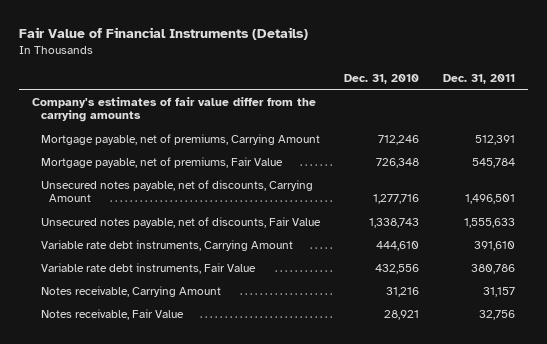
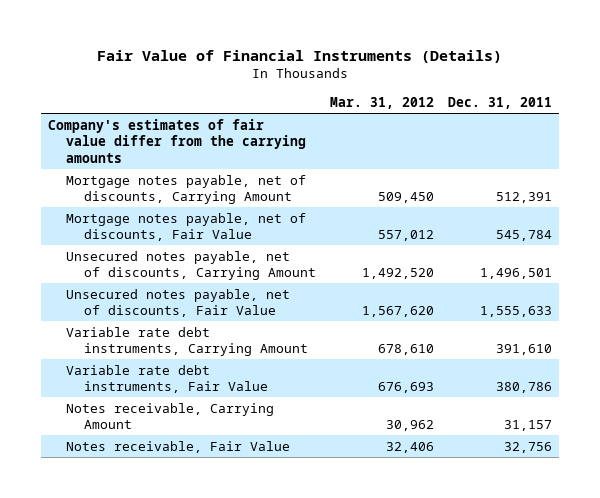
[343,74,419,85] Dec. 31, 2010 -> none
none -> [329,96,434,109] Mar. 31, 2012
[40,133,320,145] Mortgage payable, net of premiums, Carrying Amount -> [65,174,306,205] Mortgage notes payable, net of discounts, Carrying Amount
[40,156,283,168] Mortgage payable, net of premiums, Fair Value -> [65,212,306,242] Mortgage notes payable, net of discounts, Fair Value

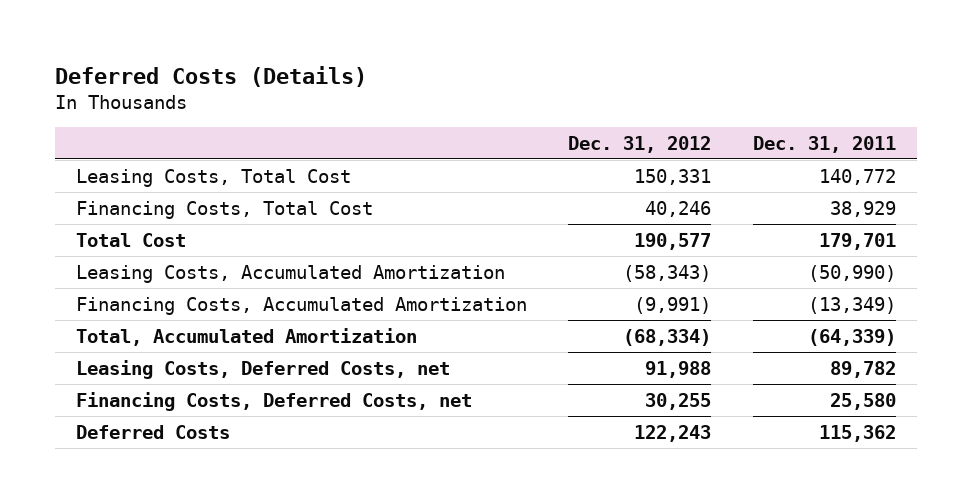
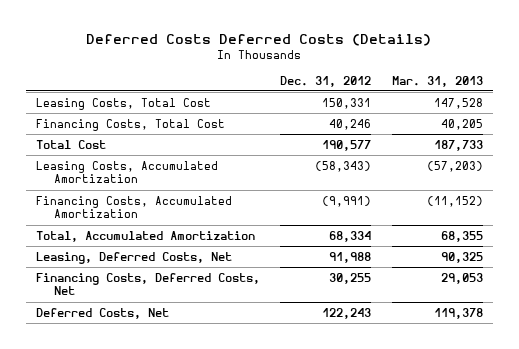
[54,65,367,87] Deferred Costs (Details) -> [86,33,432,46] Deferred Costs Deferred Costs (Details)
[753,135,897,153] Dec. 31, 2011 -> none
none -> [391,75,483,87] Mar. 31, 2013
[623,328,712,346] (68,334) -> [329,230,372,242] 68,334
[75,359,450,379] Leasing Costs, Deferred Costs, net -> [36,251,233,264] Leasing, Deferred Costs, Net
[75,391,472,411] Financing Costs, Deferred Costs, net -> [36,272,261,296] Financing Costs, Deferred Costs, Net
[75,424,230,439] Deferred Costs -> [36,307,170,319] Deferred Costs, Net

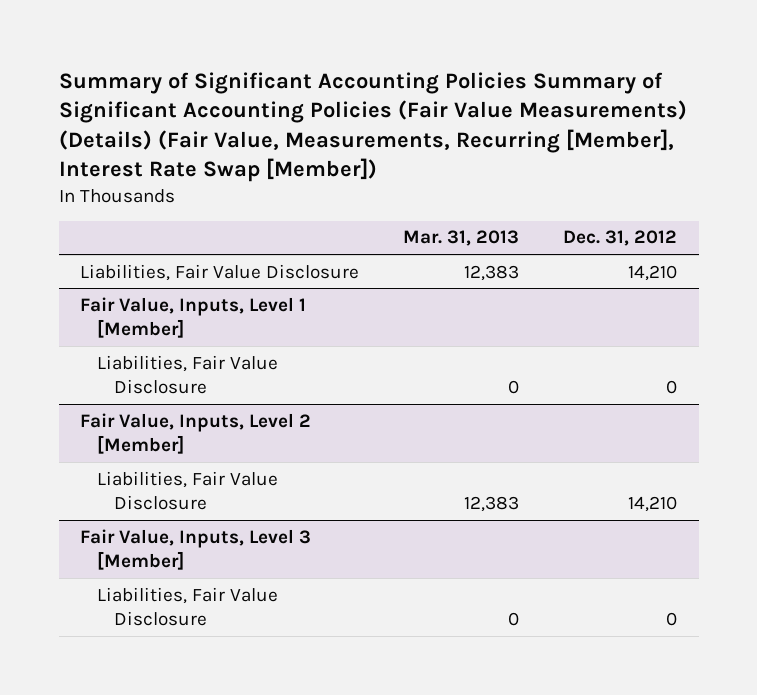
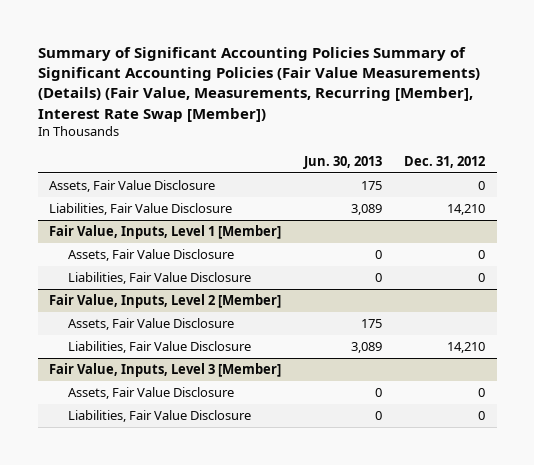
[403,230,520,247] Mar. 31, 2013 -> none
none -> [302,155,382,169] Jun. 30, 2013
none -> [48,180,215,193] Assets, Fair Value Disclosure
none -> [68,249,235,262] Assets, Fair Value Disclosure
none -> [68,318,235,331] Assets, Fair Value Disclosure
none -> [68,387,235,400] Assets, Fair Value Disclosure

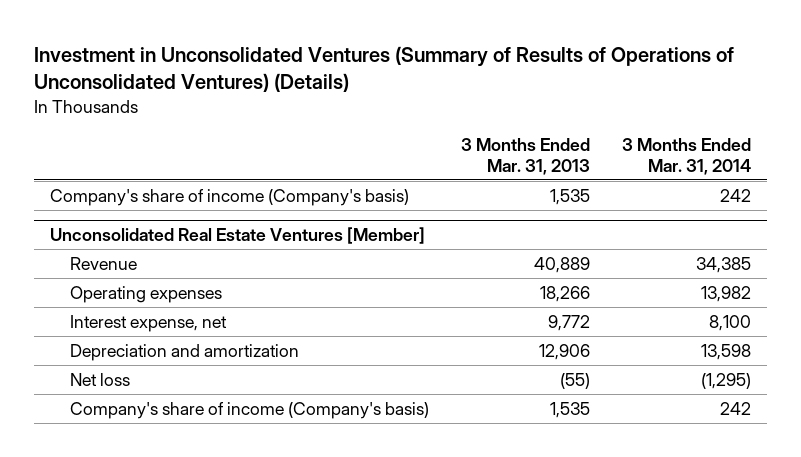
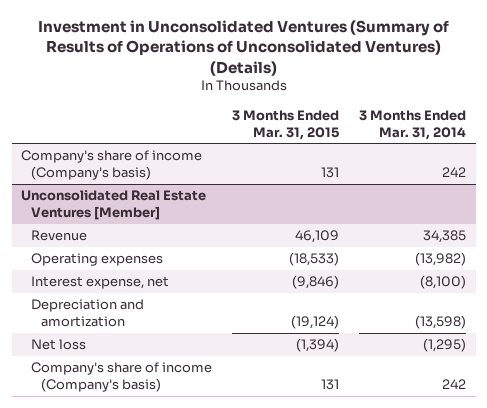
[461,138,591,176] 3 Months Ended Mar. 31, 2013 -> none
none -> [231,109,339,140] 3 Months Ended Mar. 31, 2015
[700,285,751,302] 13,982 -> [414,252,466,267] (13,982)
[708,314,751,331] 8,100 -> [419,275,466,290] (8,100)
[700,343,751,360] 13,598 -> [414,315,466,330] (13,598)

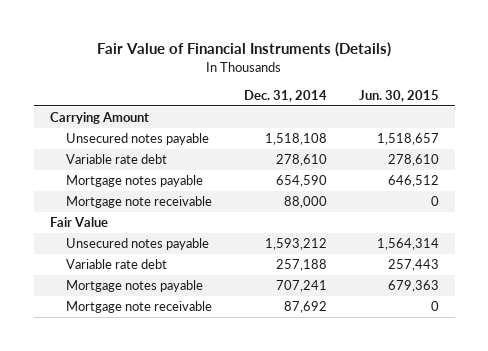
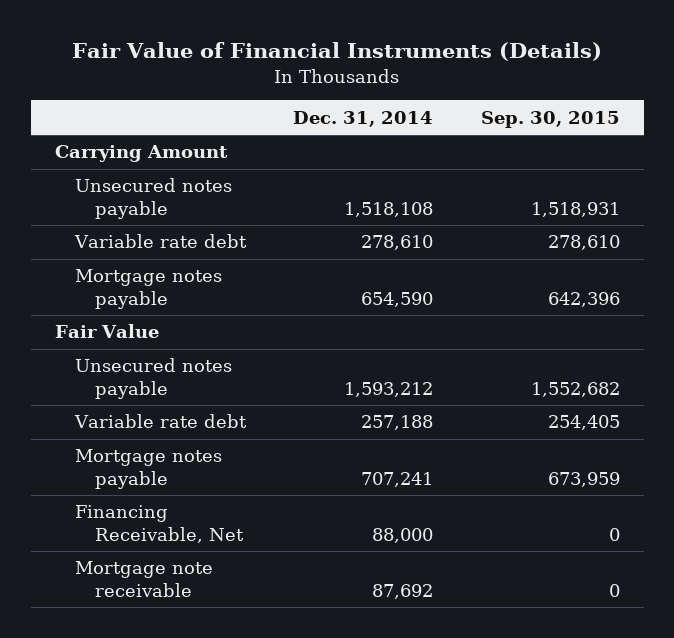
[358,89,439,102] Jun. 30, 2015 -> none
none -> [480,110,620,128] Sep. 30, 2015
[65,196,212,209] Mortgage note receivable -> none
none -> [74,505,244,543] Financing Receivable, Net

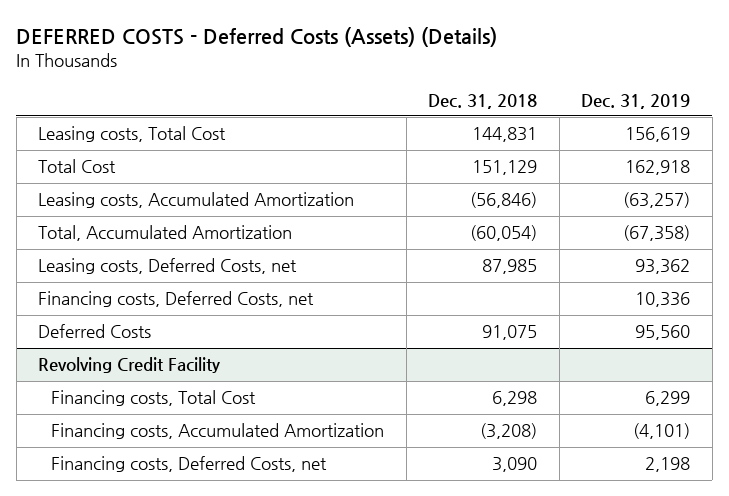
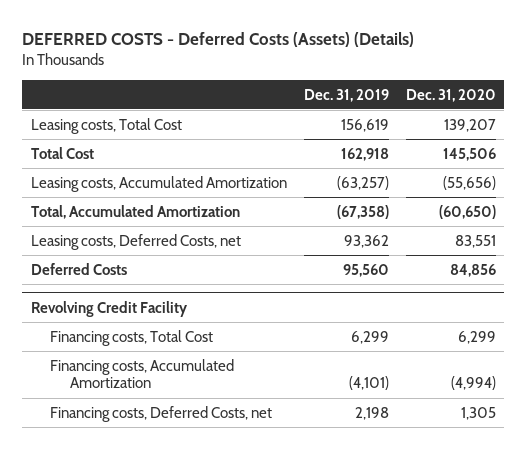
[428,93,538,109] Dec. 31, 2018 -> none
none -> [405,88,496,102] Dec. 31, 2020
[38,291,315,308] Financing costs, Deferred Costs, net -> none

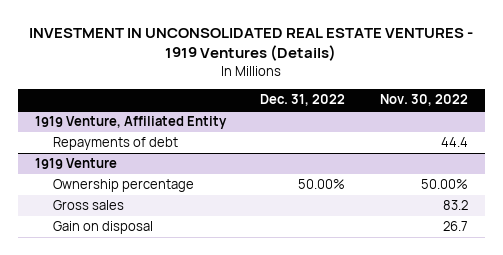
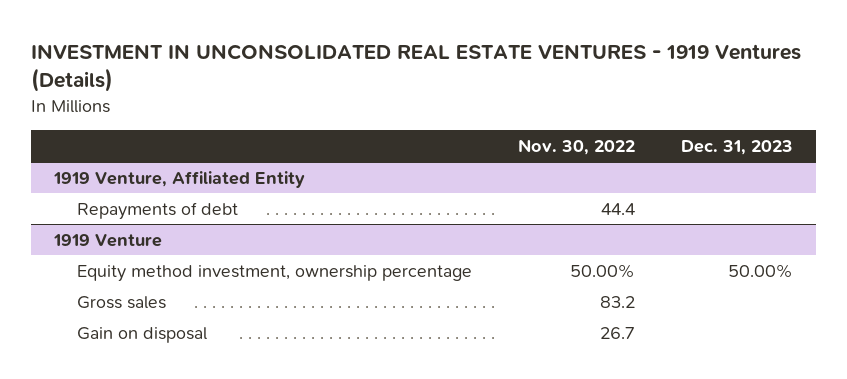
[260,94,346,107] Dec. 31, 2022 -> none
none -> [680,139,793,155] Dec. 31, 2023
[52,179,194,193] Ownership percentage -> [77,264,473,282] Equity method investment, ownership percentage

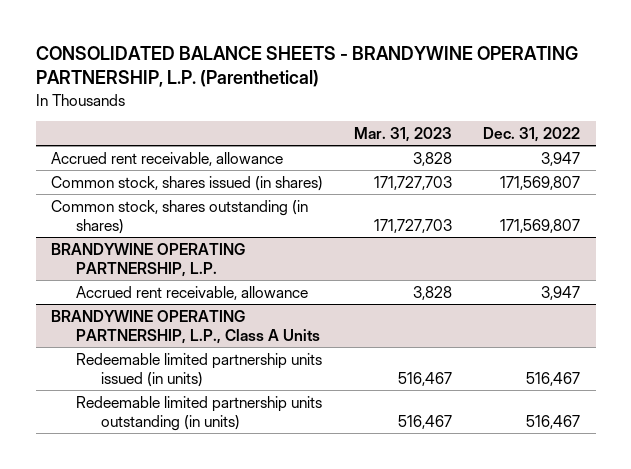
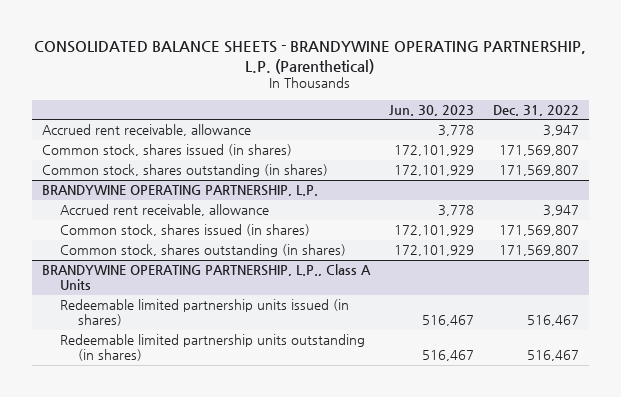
[354,127,453,143] Mar. 31, 2023 -> none
none -> [388,104,474,116] Jun. 30, 2023
none -> [59,224,310,237] Common stock, shares issued (in shares)
none -> [59,244,346,258] Common stock, shares outstanding (in shares)
[76,352,323,388] Redeemable limited partnership units issued (in units) -> [59,299,349,327] Redeemable limited partnership units issued (in shares)
[76,395,323,432] Redeemable limited partnership units outstanding (in units) -> [59,334,365,362] Redeemable limited partnership units outstanding (in shares)

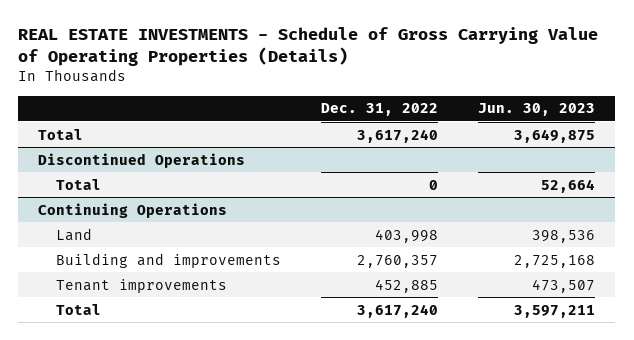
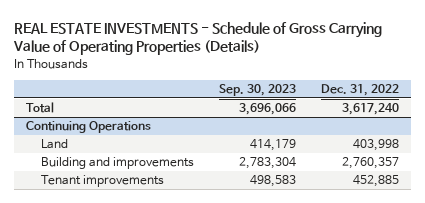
[478,103,596,117] Jun. 30, 2023 -> none
none -> [219,84,297,97] Sep. 30, 2023
[38,152,246,168] Discontinued Operations -> none
[56,178,102,190] Total -> none
[56,303,102,315] Total -> none

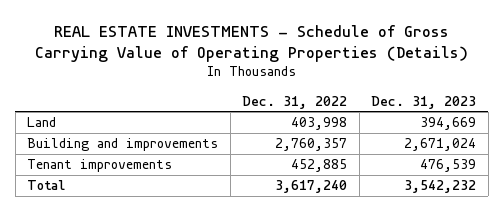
[219,84,297,97] Sep. 30, 2023 -> none
none -> [371,95,477,109] Dec. 31, 2023
[26,121,152,134] Continuing Operations -> none
[26,102,55,114] Total -> [27,180,67,191] Total

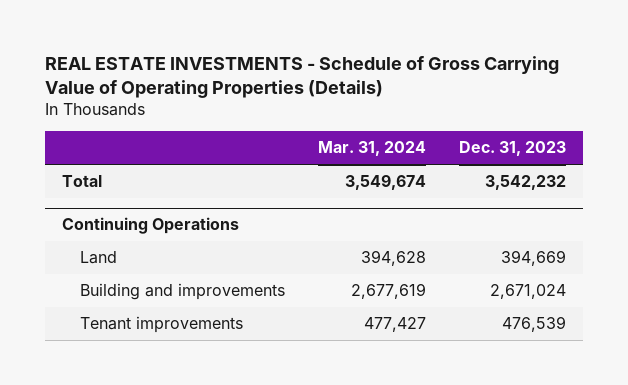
[242,95,348,109] Dec. 31, 2022 -> none
none -> [317,141,426,157] Mar. 31, 2024
[27,180,67,191] Total -> [61,175,102,188] Total
none -> [61,217,239,235] Continuing Operations

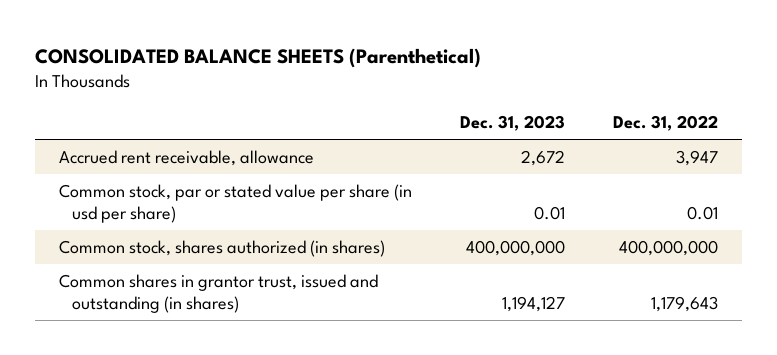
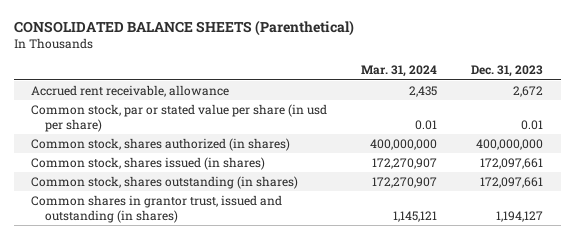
[613,115,719,132] Dec. 31, 2022 -> none
none -> [361,65,438,78] Mar. 31, 2024
none -> [30,156,265,170] Common stock, shares issued (in shares)
none -> [30,175,298,189] Common stock, shares outstanding (in shares)

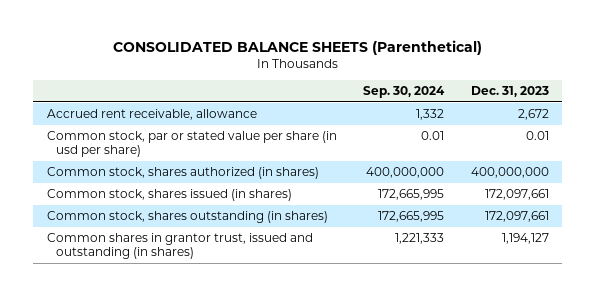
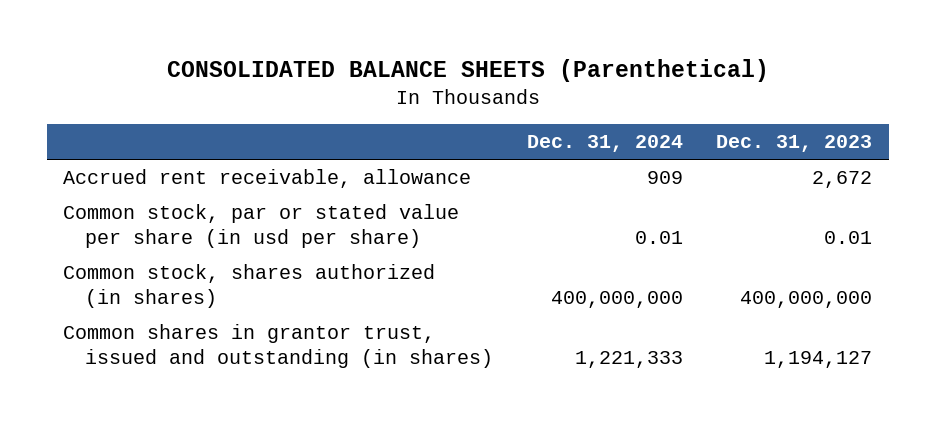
[363,86,446,99] Sep. 30, 2024 -> none
none -> [526,135,683,153] Dec. 31, 2024
[46,189,292,202] Common stock, shares issued (in shares) -> none
[46,211,328,224] Common stock, shares outstanding (in shares) -> none

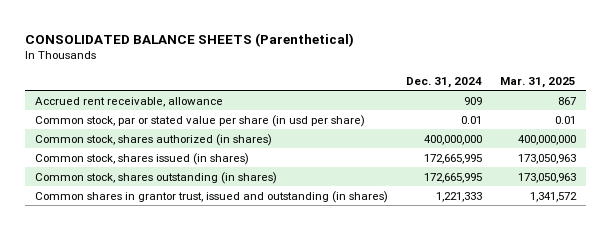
[716,135,873,153] Dec. 31, 2023 -> none
none -> [500,76,577,88] Mar. 31, 2025
none -> [34,152,249,165] Common stock, shares issued (in shares)
none -> [34,171,277,184] Common stock, shares outstanding (in shares)

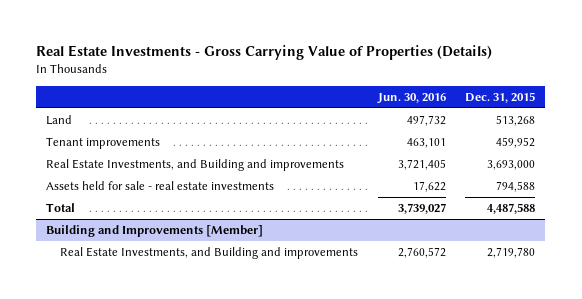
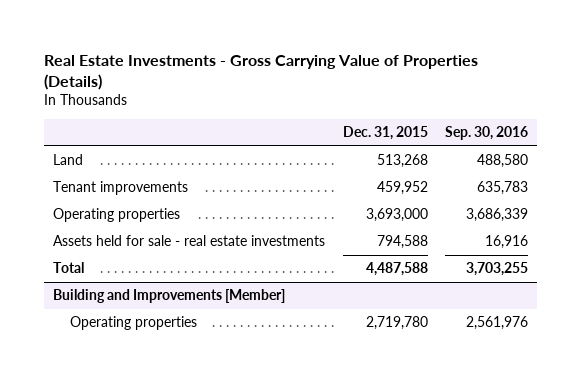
[376,92,446,104] Jun. 30, 2016 -> none
none -> [445,126,529,141] Sep. 30, 2016
[46,159,345,172] Real Estate Investments, and Building and improvements -> [53,208,181,223] Operating properties
[60,247,359,260] Real Estate Investments, and Building and improvements -> [70,316,198,331] Operating properties

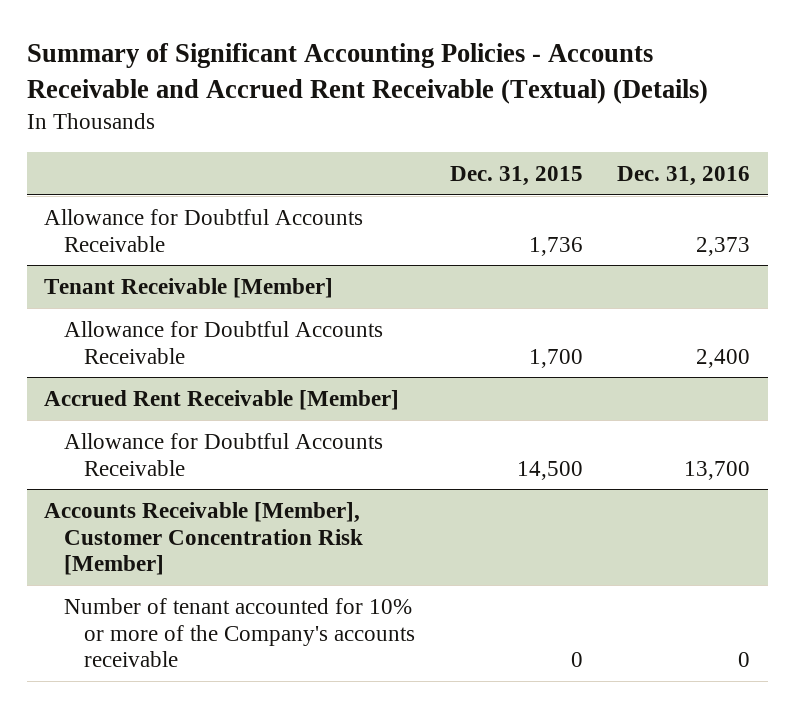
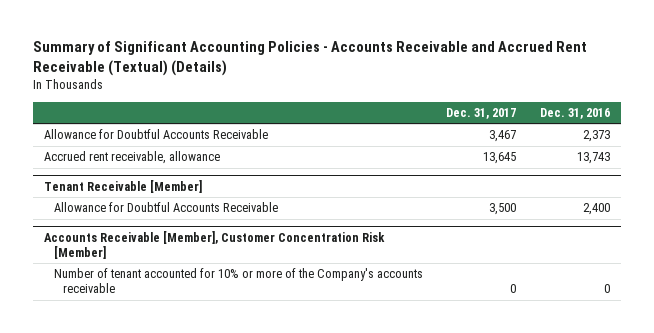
[449,166,583,187] Dec. 31, 2015 -> none
none -> [446,107,517,119] Dec. 31, 2017
none -> [44,151,221,165] Accrued rent receivable, allowance
[44,389,400,410] Accrued Rent Receivable [Member] -> none
[64,432,384,476] Allowance for Doubtful Accounts Receivable -> none

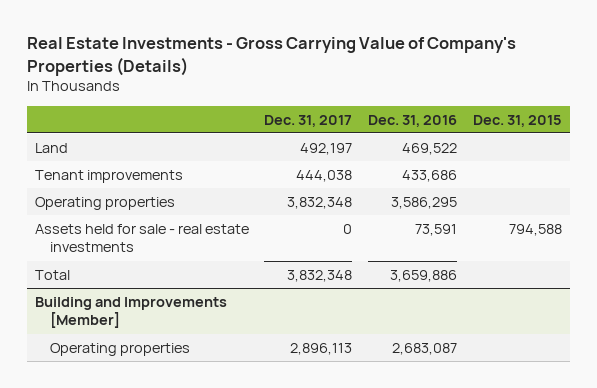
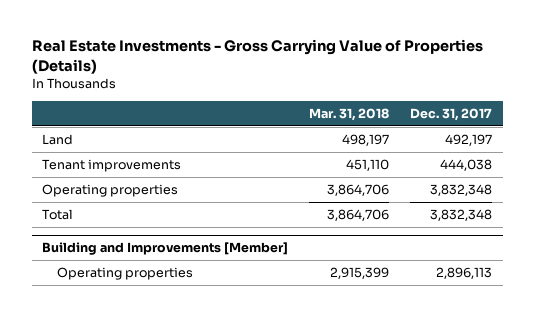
[26,37,516,76] Real Estate Investments - Gross Carrying Value of Company's Properties (Details) -> [31,39,483,74] Real Estate Investments - Gross Carrying Value of Properties (Details)
[368,114,458,127] Dec. 31, 2016 -> none
[473,114,563,127] Dec. 31, 2015 -> none
none -> [309,107,390,121] Mar. 31, 2018
[34,223,249,253] Assets held for sale - real estate investments -> none

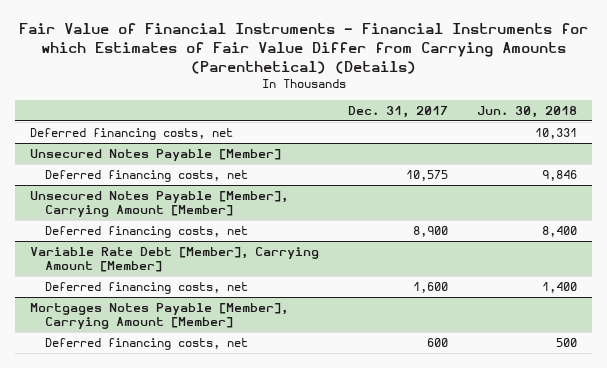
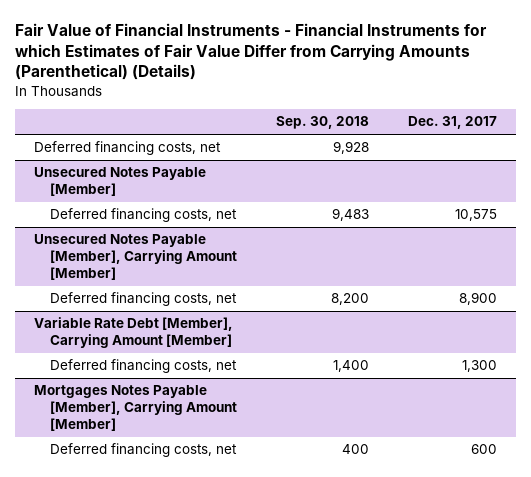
[477,105,578,118] Jun. 30, 2018 -> none
none -> [276,116,370,130] Sep. 30, 2018
[413,282,449,294] 1,600 -> [461,360,497,373] 1,300

